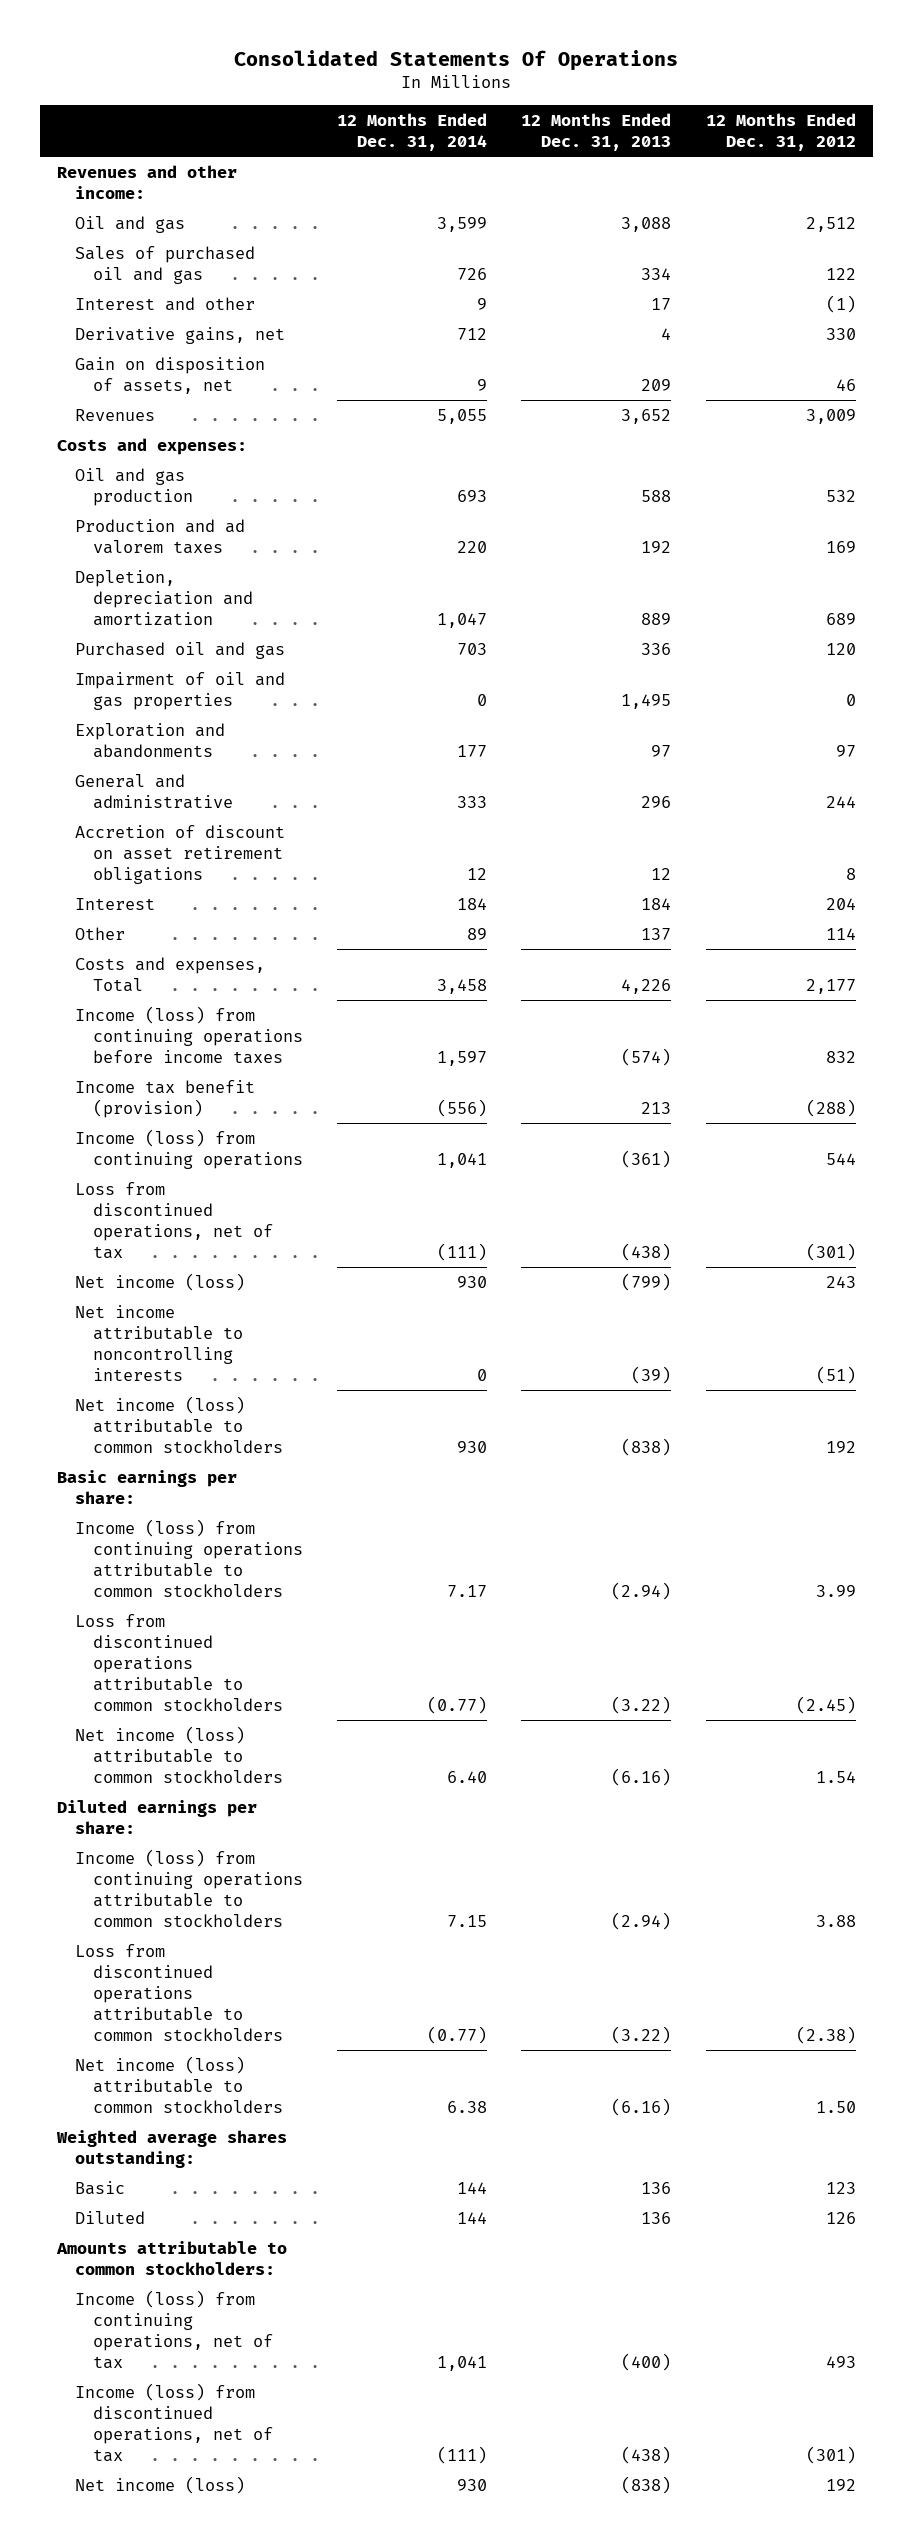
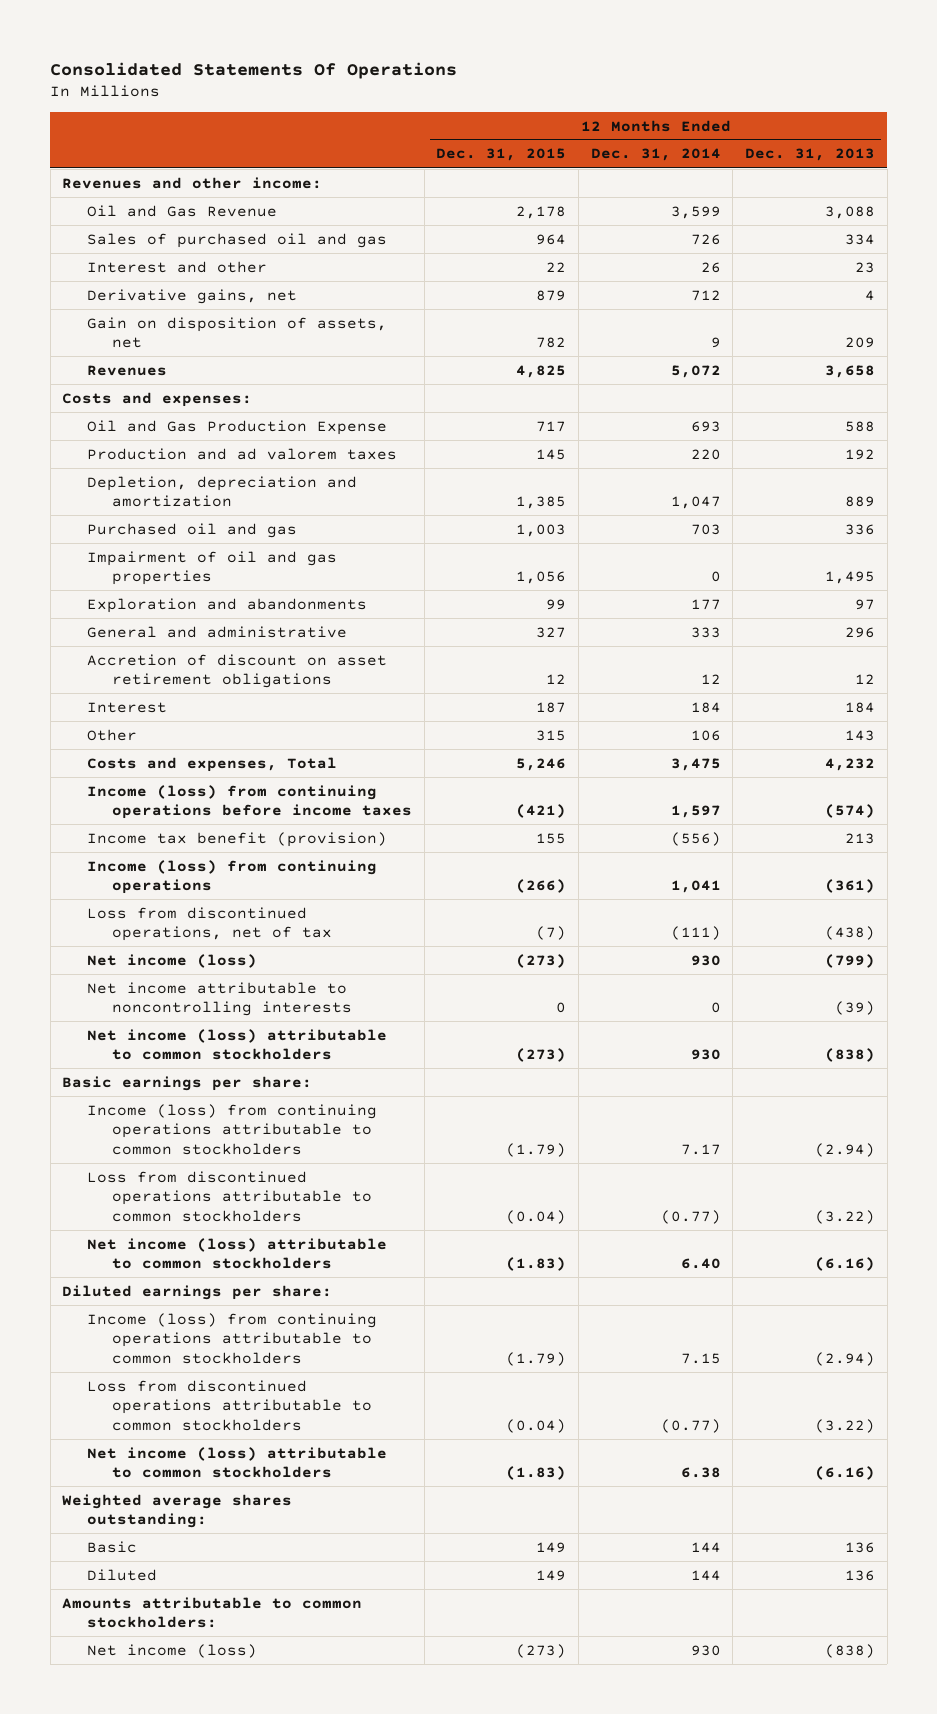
[705,113,856,151] 12 Months Ended Dec. 31, 2012 -> none
none -> [436,148,567,162] Dec. 31, 2015
[74,216,185,234] Oil and gas -> [87,204,278,217] Oil and Gas Revenue
[477,298,488,311] 9 -> [700,261,721,273] 26
[651,298,672,311] 17 -> [855,261,876,273] 23
[437,409,488,425] 5,055 -> [670,364,721,378] 5,072
[621,409,672,425] 3,652 -> [825,364,876,378] 3,658
[74,468,194,506] Oil and gas production -> [87,419,388,435] Oil and Gas Production Expense
[467,928,488,941] 89 -> [690,729,721,741] 106
[641,928,672,941] 137 -> [845,729,876,741] 143
[437,978,488,994] 3,458 -> [670,757,721,771] 3,475
[621,978,672,994] 4,226 -> [825,757,876,771] 4,232
[74,2290,274,2369] Income (loss) from continuing operations, net of tax -> none
[74,2383,274,2462] Income (loss) from discontinued operations, net of tax -> none

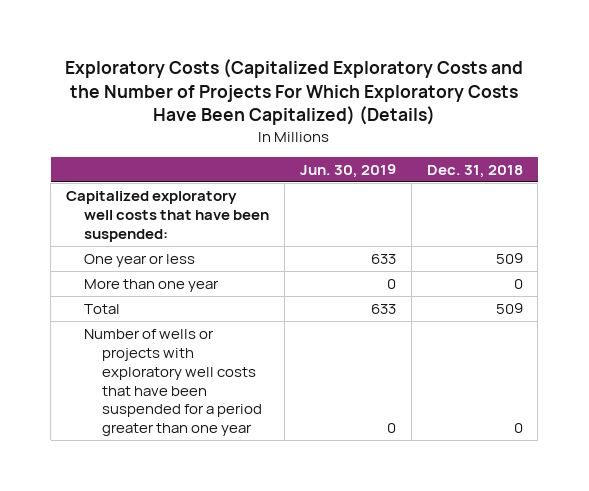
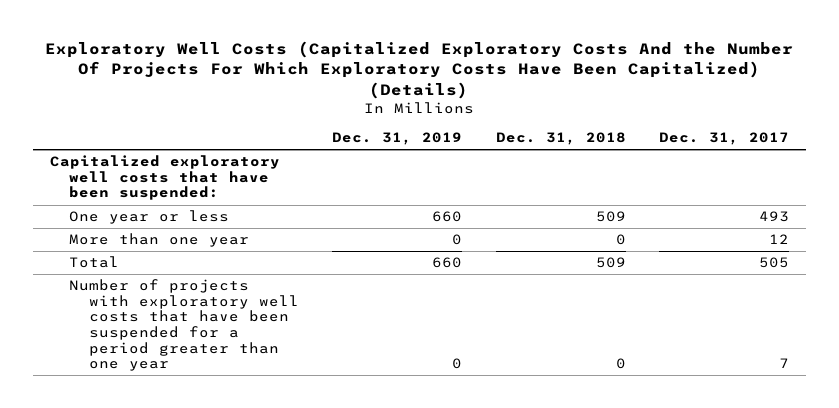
[65,59,524,126] Exploratory Costs (Capitalized Exploratory Costs and the Number of Projects For Which Exploratory Costs Have Been Capitalized) (Details) -> [45,40,794,99] Exploratory Well Costs (Capitalized Exploratory Costs And the Number Of Projects For Which Exploratory Costs Have Been Capitalized) (Details)
[299,164,396,179] Jun. 30, 2019 -> none
none -> [332,132,463,146] Dec. 31, 2019
none -> [659,132,790,146] Dec. 31, 2017
[84,328,262,437] Number of wells or projects with exploratory well costs that have been suspended for a period greater than one year -> [69,279,300,372] Number of projects with exploratory well costs that have been suspended for a period greater than one year

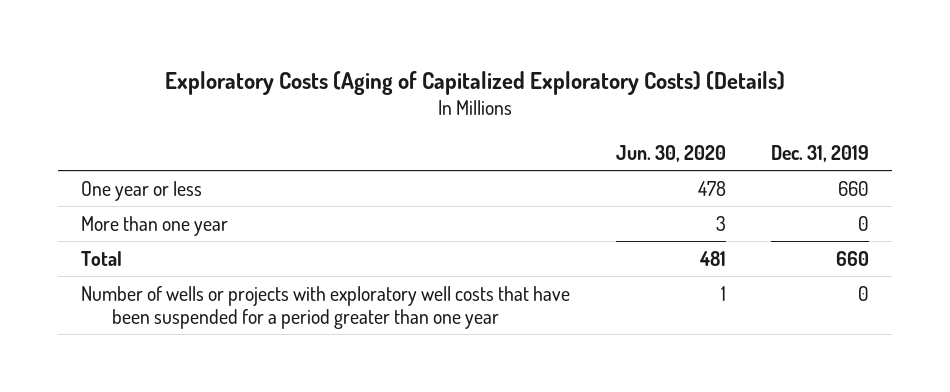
[45,40,794,99] Exploratory Well Costs (Capitalized Exploratory Costs And the Number Of Projects For Which Exploratory Costs Have Been Capitalized) (Details) -> [165,70,786,95] Exploratory Costs (Aging of Capitalized Exploratory Costs) (Details)
[495,132,626,146] Dec. 31, 2018 -> none
[659,132,790,146] Dec. 31, 2017 -> none
none -> [615,144,726,162] Jun. 30, 2020
[49,155,280,201] Capitalized exploratory well costs that have been suspended: -> none
[69,279,300,372] Number of projects with exploratory well costs that have been suspended for a period greater than one year -> [81,285,571,329] Number of wells or projects with exploratory well costs that have been suspended for a period greater than one year

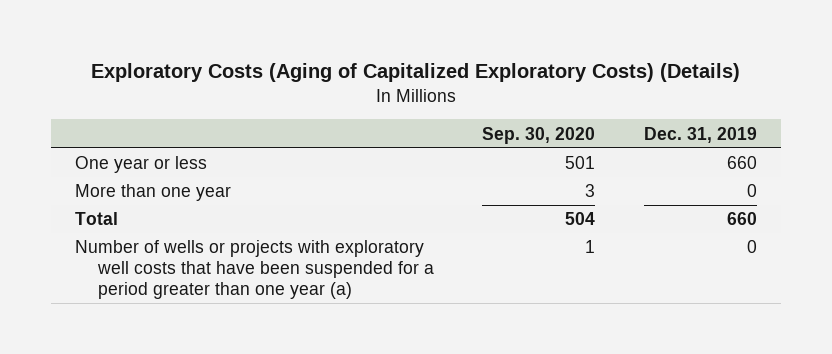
[615,144,726,162] Jun. 30, 2020 -> none
none -> [482,126,596,144] Sep. 30, 2020
[81,285,571,329] Number of wells or projects with exploratory well costs that have been suspended for a period greater than one year -> [75,240,434,300] Number of wells or projects with exploratory well costs that have been suspended for a period greater than one year (a)

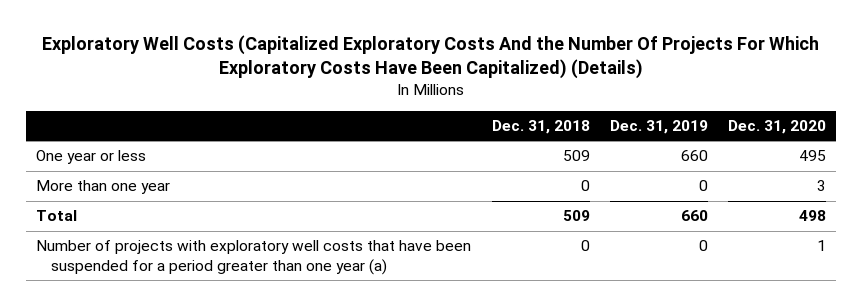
[90,63,740,83] Exploratory Costs (Aging of Capitalized Exploratory Costs) (Details) -> [42,35,820,80] Exploratory Well Costs (Capitalized Exploratory Costs And the Number Of Projects For Which Exploratory Costs Have Been Capitalized) (Details)
[482,126,596,144] Sep. 30, 2020 -> none
none -> [491,120,590,135] Dec. 31, 2018
none -> [728,120,827,135] Dec. 31, 2020
[75,240,434,300] Number of wells or projects with exploratory well costs that have been suspended for a period greater than one year (a) -> [36,240,472,276] Number of projects with exploratory well costs that have been suspended for a period greater than one year (a)

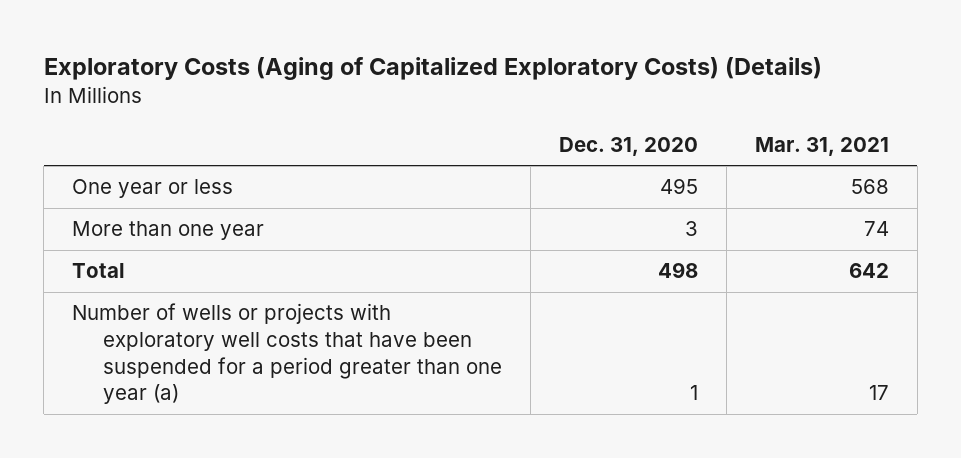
[42,35,820,80] Exploratory Well Costs (Capitalized Exploratory Costs And the Number Of Projects For Which Exploratory Costs Have Been Capitalized) (Details) -> [43,57,822,81] Exploratory Costs (Aging of Capitalized Exploratory Costs) (Details)
[491,120,590,135] Dec. 31, 2018 -> none
[610,120,709,135] Dec. 31, 2019 -> none
none -> [754,136,889,156] Mar. 31, 2021
[36,240,472,276] Number of projects with exploratory well costs that have been suspended for a period greater than one year (a) -> [71,303,503,405] Number of wells or projects with exploratory well costs that have been suspended for a period greater than one year (a)

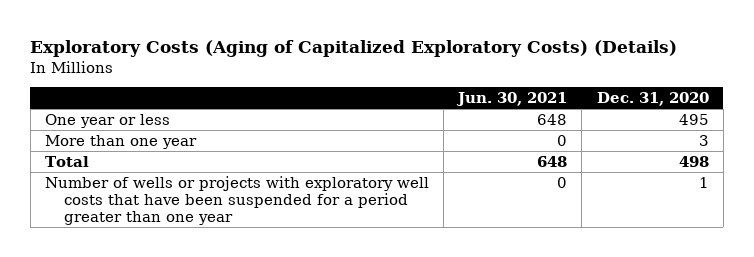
[754,136,889,156] Mar. 31, 2021 -> none
none -> [456,92,568,107] Jun. 30, 2021
[71,303,503,405] Number of wells or projects with exploratory well costs that have been suspended for a period greater than one year (a) -> [44,175,429,225] Number of wells or projects with exploratory well costs that have been suspended for a period greater than one year

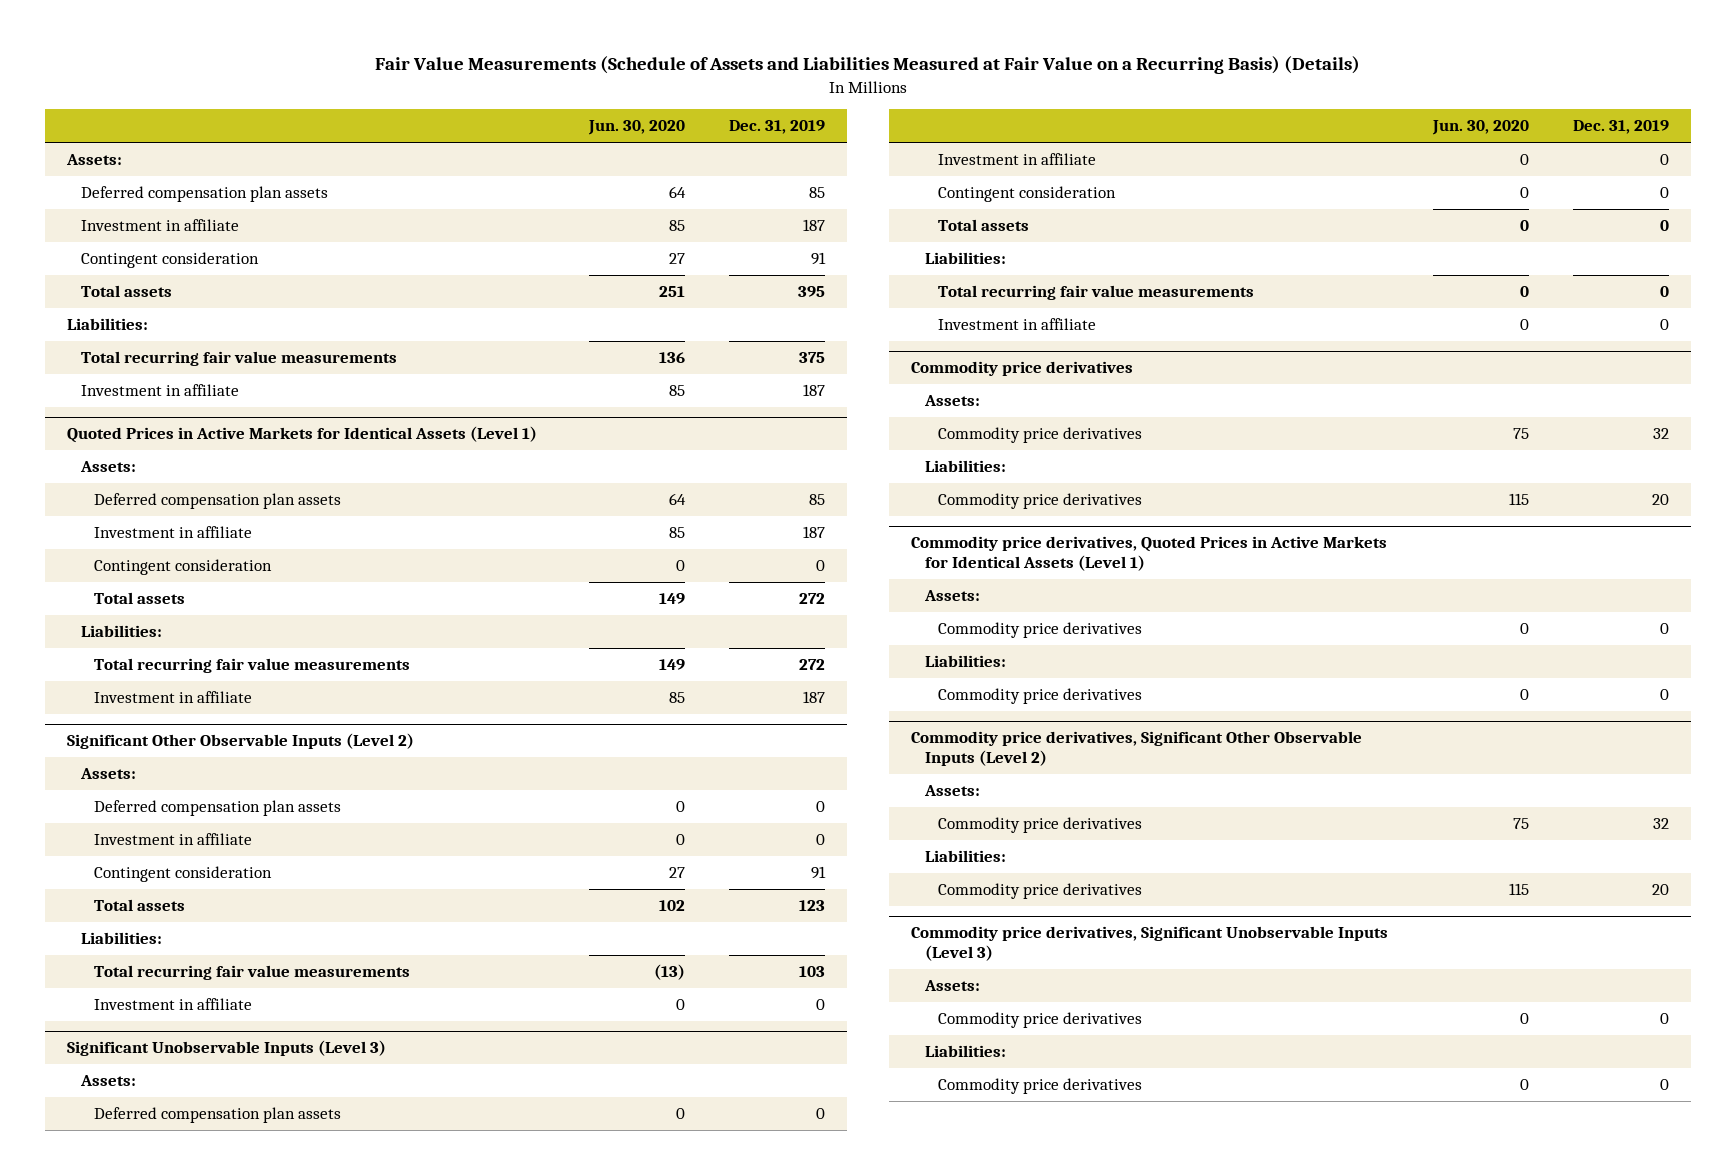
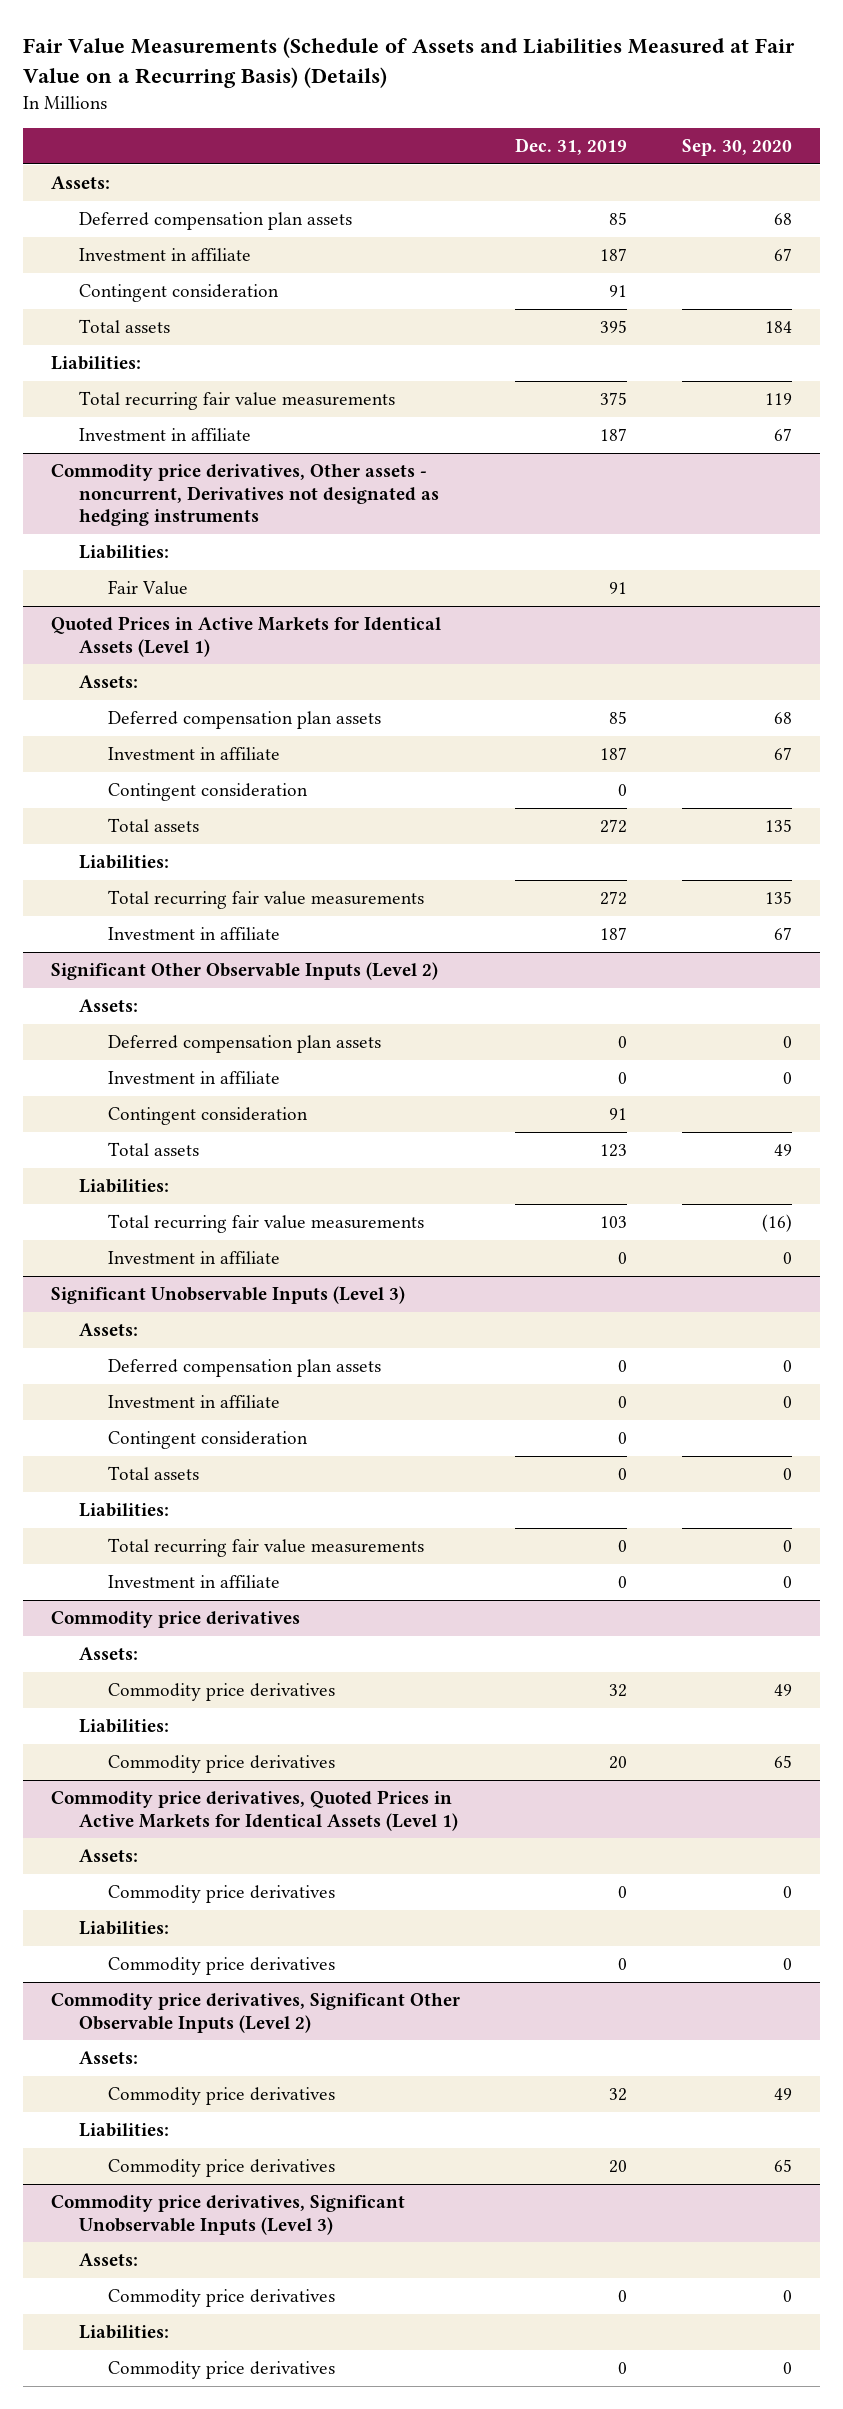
[587,120,685,136] Jun. 30, 2020 -> none
none -> [682,138,793,156] Sep. 30, 2020
none -> [50,464,440,527] Commodity price derivatives, Other assets - noncurrent, Derivatives not designated as hedging instruments
none -> [79,545,170,560] Liabilities:
none -> [108,580,189,596] Fair Value

